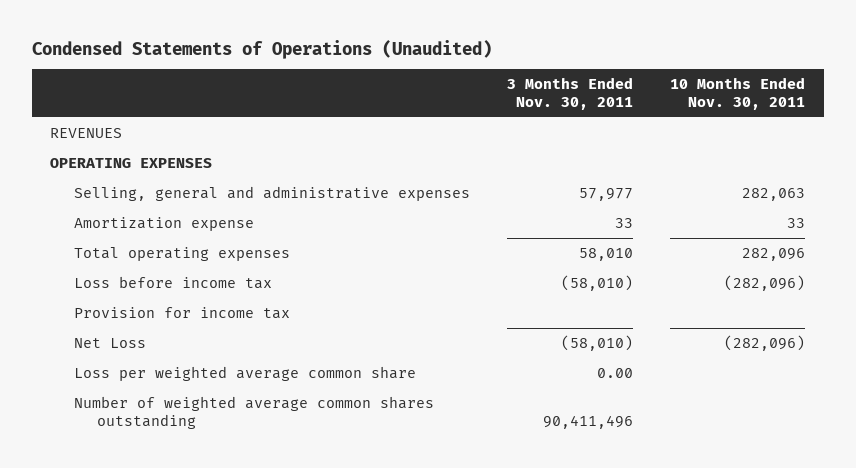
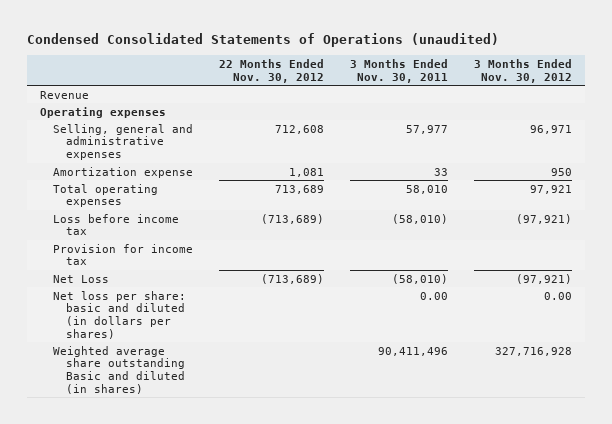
[31,39,492,59] Condensed Statements of Operations (Unaudited) -> [27,33,500,48] Condensed Consolidated Statements of Operations (unaudited)
[670,77,806,111] 10 Months Ended Nov. 30, 2011 -> none
none -> [219,58,325,83] 22 Months Ended Nov. 30, 2012
none -> [473,58,572,83] 3 Months Ended Nov. 30, 2012
[50,127,123,138] REVENUES -> [39,90,89,99] Revenue
[50,157,213,168] OPERATING EXPENSES -> [39,106,166,118] Operating expenses
[73,365,416,381] Loss per weighted average common share -> [53,290,187,339] Net loss per share: basic and diluted (in dollars per shares)
[73,395,434,429] Number of weighted average common shares outstanding -> [53,345,186,394] Weighted average share outstanding Basic and diluted (in shares)

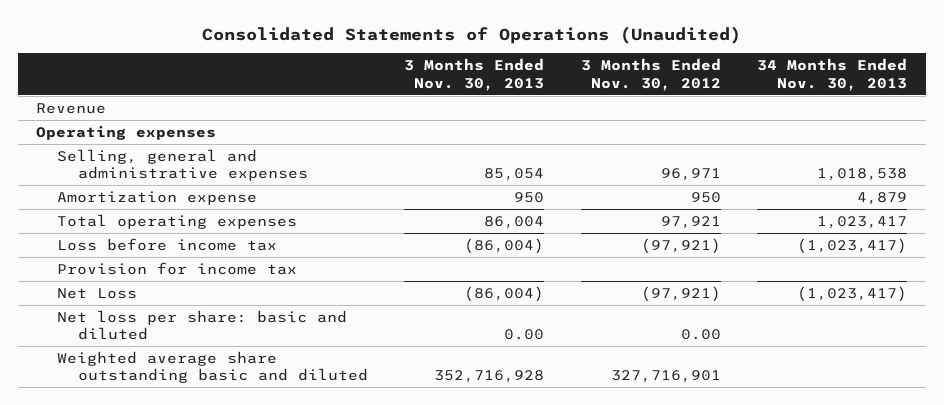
[27,33,500,48] Condensed Consolidated Statements of Operations (unaudited) -> [201,25,741,44] Consolidated Statements of Operations (Unaudited)
[219,58,325,83] 22 Months Ended Nov. 30, 2012 -> none
[349,58,448,83] 3 Months Ended Nov. 30, 2011 -> none
none -> [404,58,545,91] 3 Months Ended Nov. 30, 2013
none -> [757,58,908,91] 34 Months Ended Nov. 30, 2013
[53,290,187,339] Net loss per share: basic and diluted (in dollars per shares) -> [57,309,348,341] Net loss per share: basic and diluted
[53,345,186,394] Weighted average share outstanding Basic and diluted (in shares) -> [57,350,368,384] Weighted average share outstanding basic and diluted
[494,346,572,356] 327,716,928 -> [610,370,721,384] 327,716,901

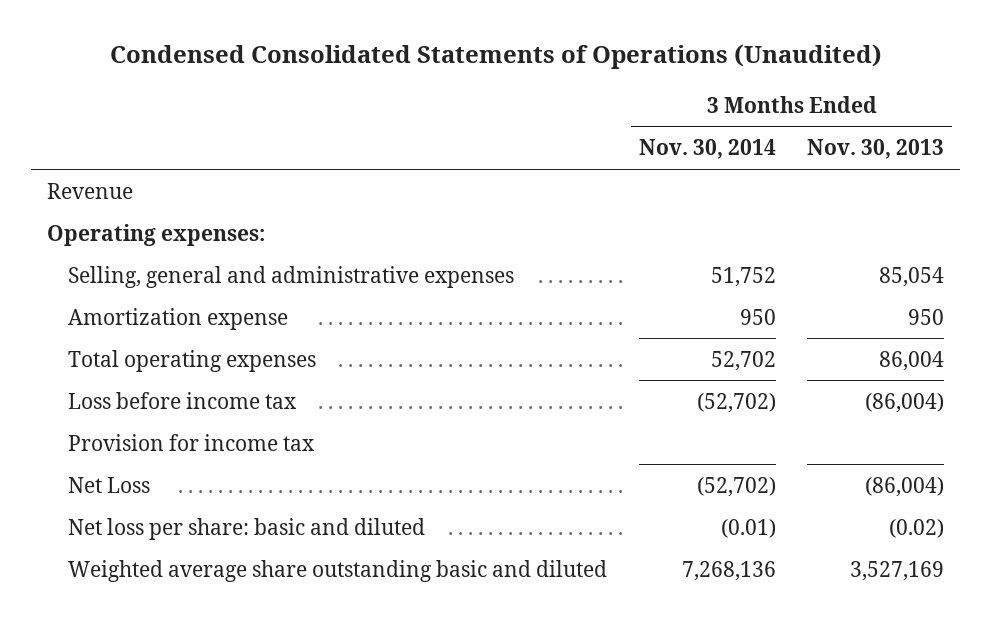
[201,25,741,44] Consolidated Statements of Operations (Unaudited) -> [109,44,882,70] Condensed Consolidated Statements of Operations (Unaudited)
[580,58,721,91] 3 Months Ended Nov. 30, 2012 -> none
[757,58,908,91] 34 Months Ended Nov. 30, 2013 -> none
none -> [638,139,776,160] Nov. 30, 2014
[36,124,217,140] Operating expenses -> [47,223,266,246] Operating expenses:
[504,329,545,341] 0.00 -> [889,518,945,538] (0.02)
[434,370,545,384] 352,716,928 -> [850,560,945,581] 3,527,169

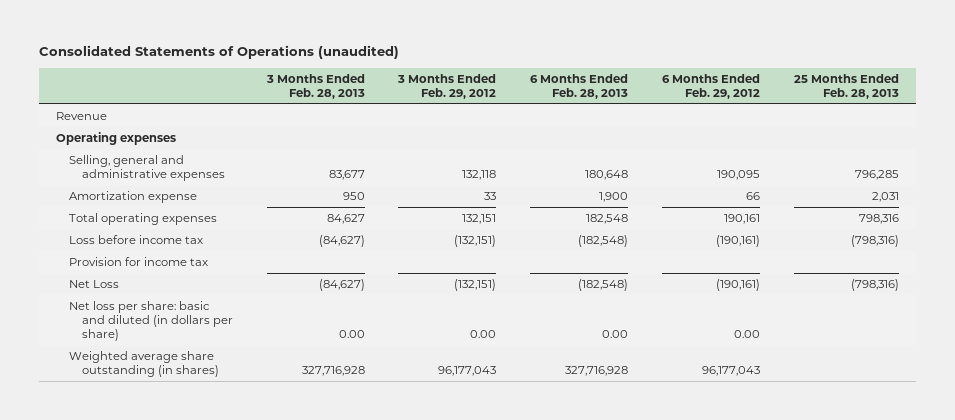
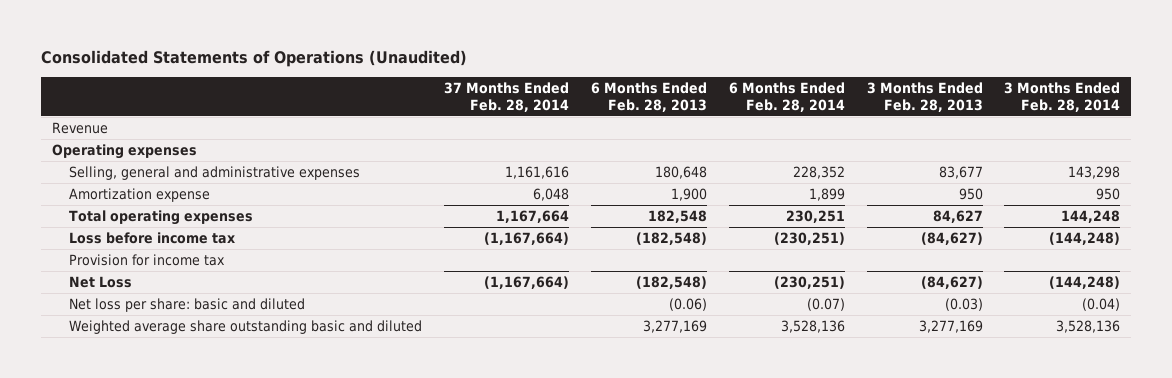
[38,45,399,60] Consolidated Statements of Operations (unaudited) -> [40,49,467,67] Consolidated Statements of Operations (Unaudited)
[397,73,497,99] 3 Months Ended Feb. 29, 2012 -> none
[662,73,761,99] 6 Months Ended Feb. 29, 2012 -> none
[794,73,900,99] 25 Months Ended Feb. 28, 2013 -> none
none -> [444,82,570,112] 37 Months Ended Feb. 28, 2014
none -> [728,82,845,112] 6 Months Ended Feb. 28, 2014
none -> [1004,82,1121,112] 3 Months Ended Feb. 28, 2014
[68,300,233,342] Net loss per share: basic and diluted (in dollars per share) -> [69,298,306,313] Net loss per share: basic and diluted
[338,330,365,339] 0.00 -> [944,298,983,312] (0.03)
[602,330,629,339] 0.00 -> [668,298,707,312] (0.06)
[68,350,219,378] Weighted average share outstanding (in shares) -> [69,320,423,335] Weighted average share outstanding basic and diluted
[301,366,365,377] 327,716,928 -> [918,320,983,334] 3,277,169
[565,366,629,377] 327,716,928 -> [642,320,707,334] 3,277,169

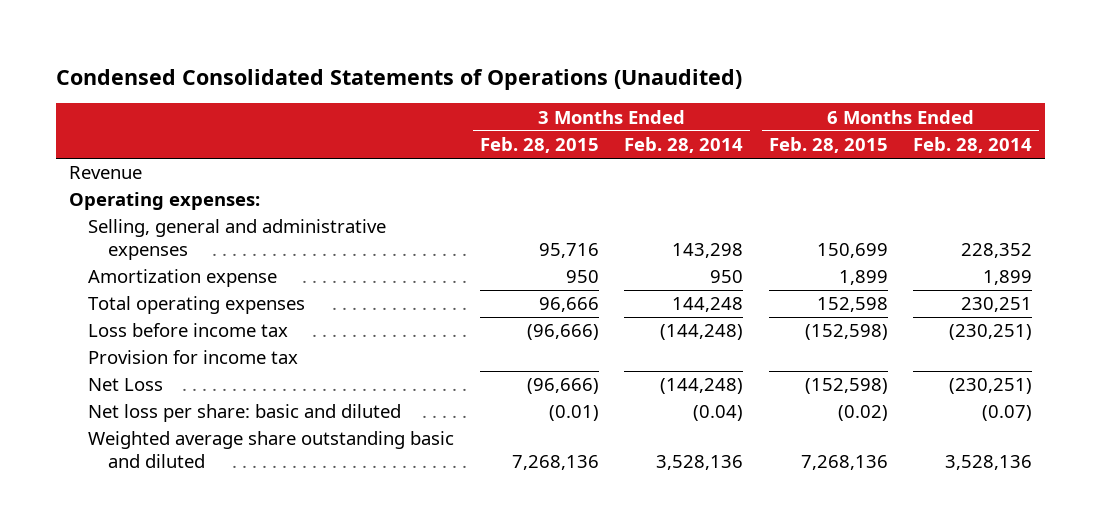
[40,49,467,67] Consolidated Statements of Operations (Unaudited) -> [55,68,742,90] Condensed Consolidated Statements of Operations (Unaudited)
[444,82,570,112] 37 Months Ended Feb. 28, 2014 -> none
[590,82,707,112] 6 Months Ended Feb. 28, 2013 -> none
[866,82,983,112] 3 Months Ended Feb. 28, 2013 -> none
none -> [479,137,599,154] Feb. 28, 2015
none -> [768,137,888,154] Feb. 28, 2015
[51,144,197,160] Operating expenses -> [68,192,260,211] Operating expenses:

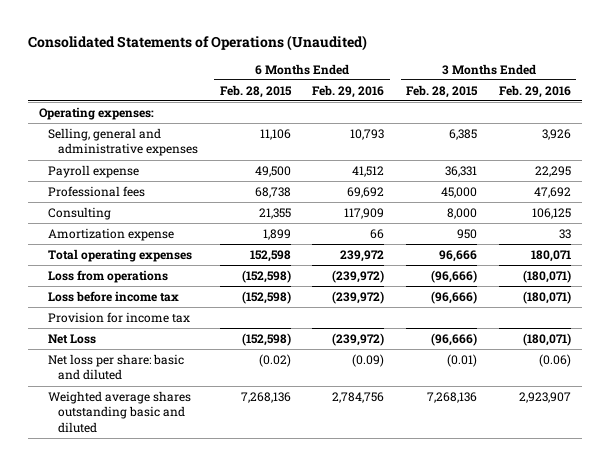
[55,68,742,90] Condensed Consolidated Statements of Operations (Unaudited) -> [27,34,367,51] Consolidated Statements of Operations (Unaudited)
[624,137,744,154] Feb. 28, 2014 -> none
[913,137,1033,154] Feb. 28, 2014 -> none
none -> [312,84,385,98] Feb. 29, 2016
none -> [498,84,571,98] Feb. 29, 2016
[68,166,142,180] Revenue -> none
[538,242,599,258] 95,716 -> [449,128,478,140] 6,385
[816,242,888,258] 150,699 -> [259,128,291,140] 11,106
none -> [48,164,140,178] Payroll expense
none -> [48,185,146,197] Professional fees
none -> [48,206,112,220] Consulting
none -> [48,269,169,283] Loss from operations
[88,431,455,468] Weighted average share outstanding basic and diluted -> [48,390,192,434] Weighted average shares outstanding basic and diluted

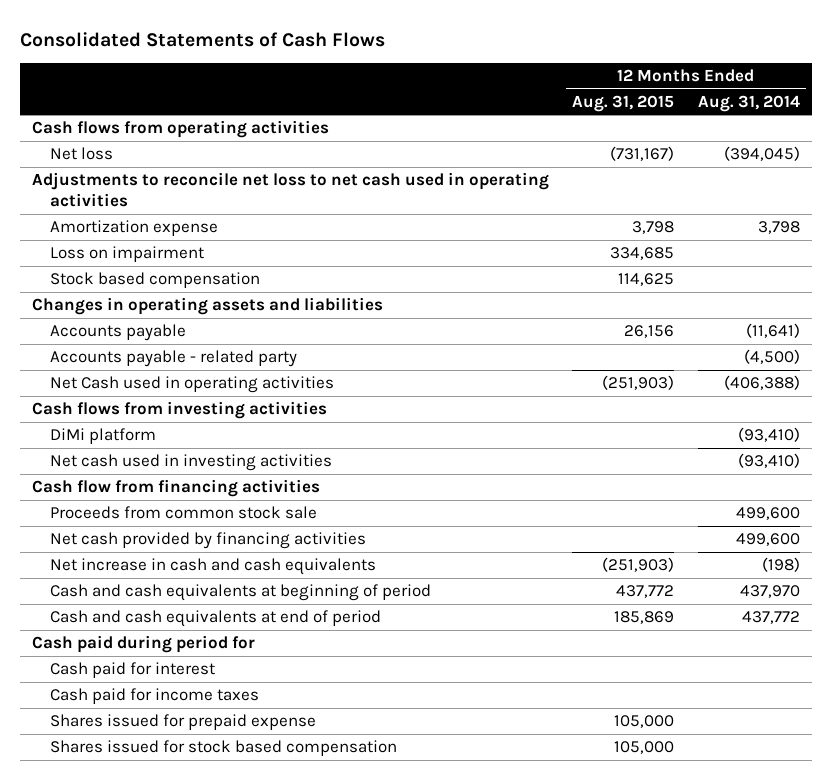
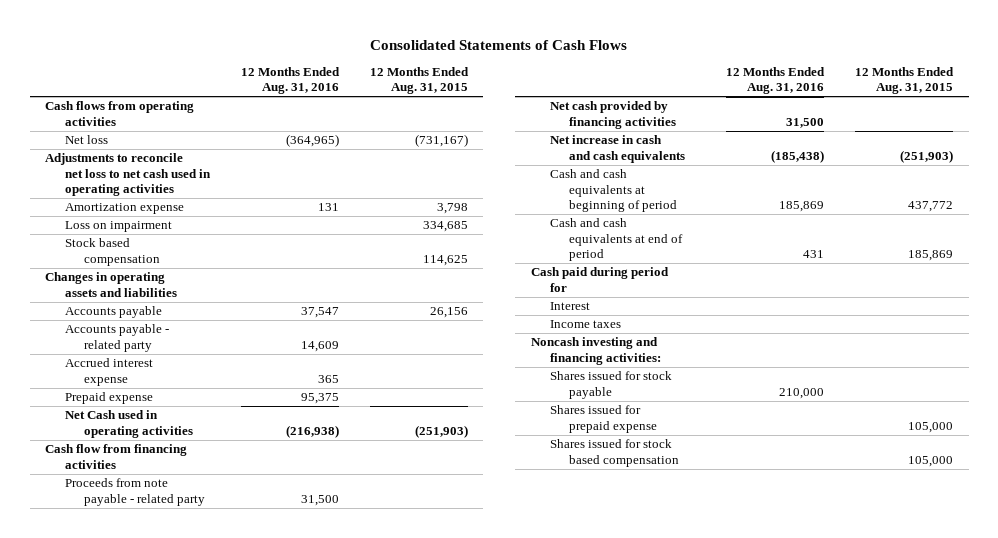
[697,94,800,112] Aug. 31, 2014 -> none
none -> [240,66,340,95] 12 Months Ended Aug. 31, 2016
none -> [64,358,153,386] Accrued interest expense
none -> [64,392,153,405] Prepaid expense
[31,401,327,420] Cash flows from investing activities -> none
[50,428,157,445] DiMi platform -> none
[50,454,333,472] Net cash used in investing activities -> none
[50,506,318,520] Proceeds from common stock sale -> none
none -> [64,478,205,506] Proceeds from note payable - related party
[50,662,216,679] Cash paid for interest -> [550,302,591,311] Interest
[50,688,260,705] Cash paid for income taxes -> [550,320,622,329] Income taxes
none -> [530,337,662,365] Noncash investing and financing activities:
none -> [550,371,673,399] Shares issued for stock payable

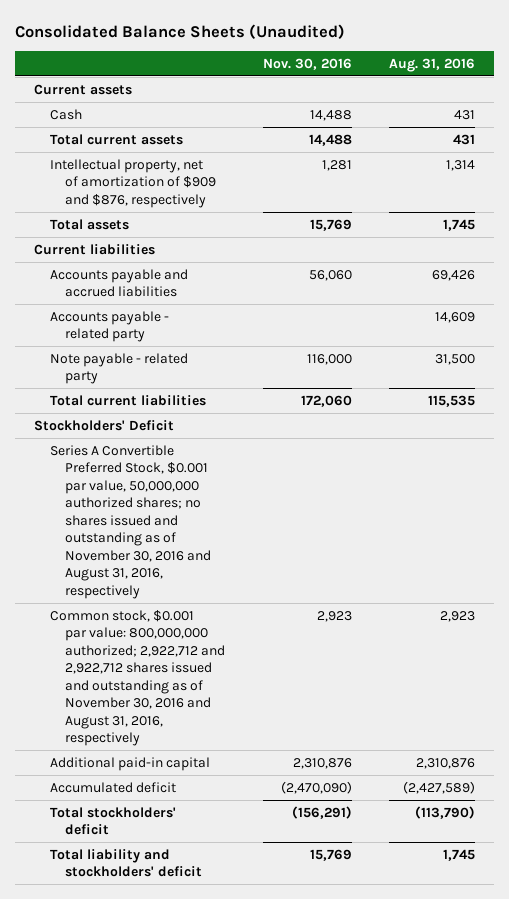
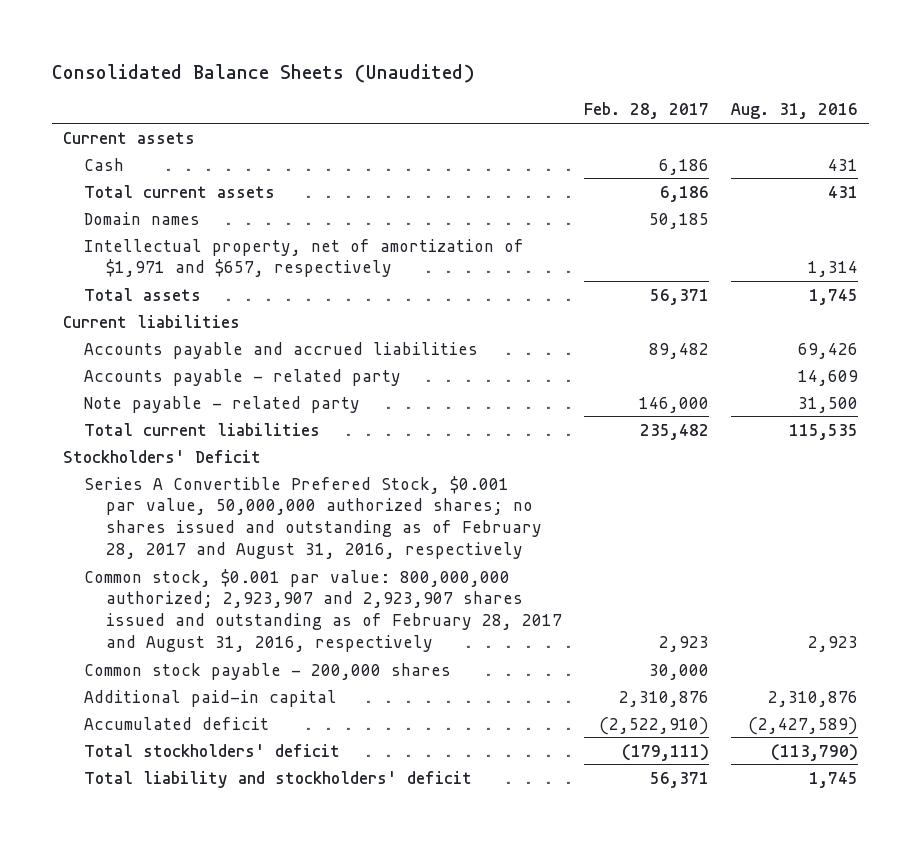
[262,58,352,71] Nov. 30, 2016 -> none
none -> [583,102,709,120] Feb. 28, 2017
none -> [84,211,201,225] Domain names
[49,158,217,208] Intellectual property, net of amortization of $909 and $876, respectively -> [84,238,525,278] Intellectual property, net of amortization of $1,971 and $657, respectively
[49,444,212,599] Series A Convertible Preferred Stock, $0.001 par value, 50,000,000 authorized shares; no shares issued and outstanding as of November 30, 2016 and August 31, 2016, respectively -> [84,475,542,560] Series A Convertible Prefered Stock, $0.001 par value, 50,000,000 authorized shares; no shares issued and outstanding as of February 28, 2017 and August 31, 2016, respectively
[49,609,226,747] Common stock, $0.001 par value: 800,000,000 authorized; 2,922,712 and 2,922,712 shares issued and outstanding as of November 30, 2016 and August 31, 2016, respectively -> [84,568,562,653] Common stock, $0.001 par value: 800,000,000 authorized; 2,923,907 and 2,923,907 shares issued and outstanding as of February 28, 2017 and August 31, 2016, respectively
none -> [84,662,452,680] Common stock payable - 200,000 shares

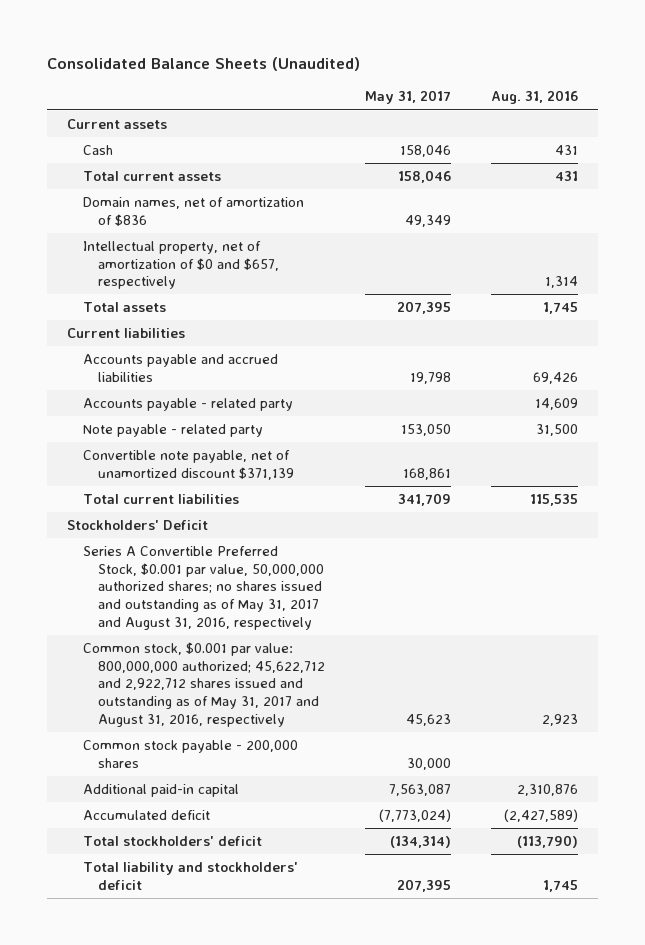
[583,102,709,120] Feb. 28, 2017 -> none
none -> [365,90,452,105] May 31, 2017
[84,211,201,225] Domain names -> [82,196,304,226] Domain names, net of amortization of $836
[84,238,525,278] Intellectual property, net of amortization of $1,971 and $657, respectively -> [82,240,280,290] Intellectual property, net of amortization of $0 and $657, respectively
none -> [82,449,295,480] Convertible note payable, net of unamortized discount $371,139
[84,475,542,560] Series A Convertible Prefered Stock, $0.001 par value, 50,000,000 authorized shares; no shares issued and outstanding as of February 28, 2017 and August 31, 2016, respectively -> [82,545,325,630] Series A Convertible Preferred Stock, $0.001 par value, 50,000,000 authorized shares; no shares issued and outstanding as of May 31, 2017 and August 31, 2016, respectively
[84,568,562,653] Common stock, $0.001 par value: 800,000,000 authorized; 2,923,907 and 2,923,907 shares issued and outstanding as of February 28, 2017 and August 31, 2016, respectively -> [82,641,326,727] Common stock, $0.001 par value: 800,000,000 authorized; 45,622,712 and 2,922,712 shares issued and outstanding as of May 31, 2017 and August 31, 2016, respectively

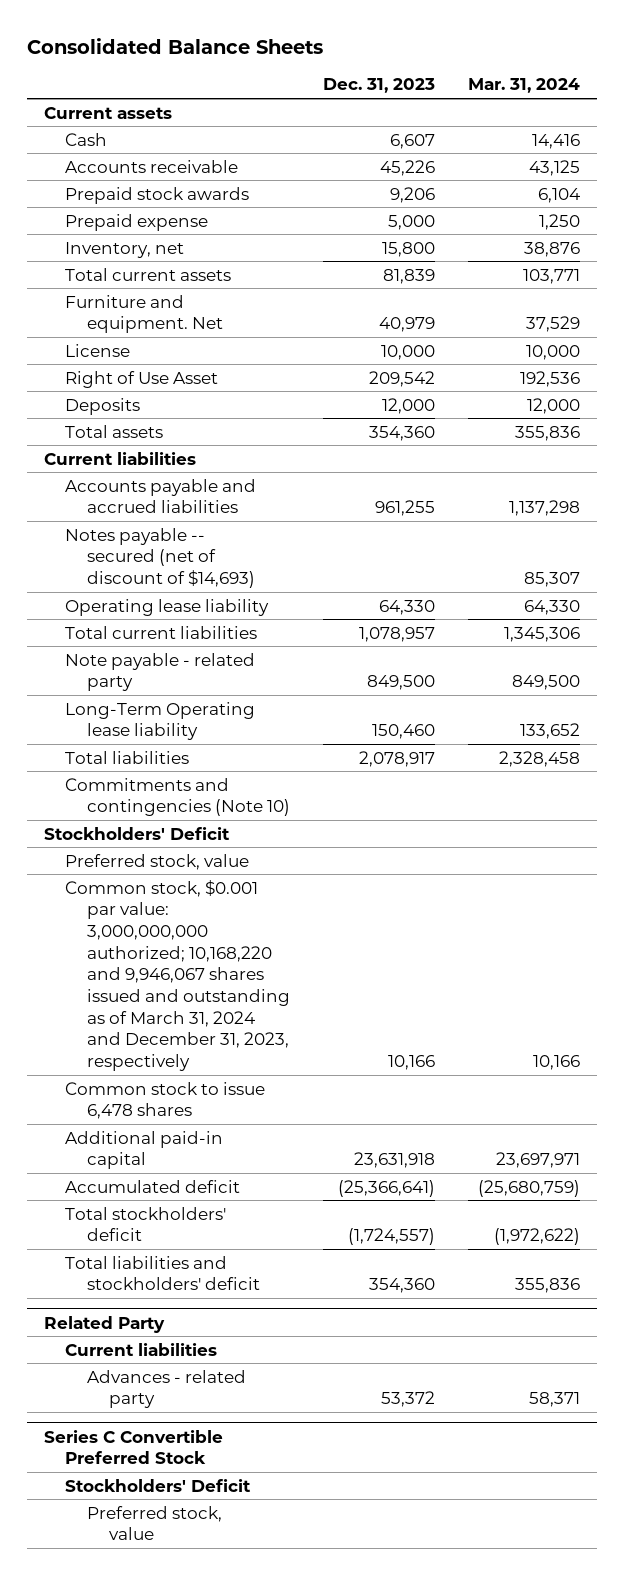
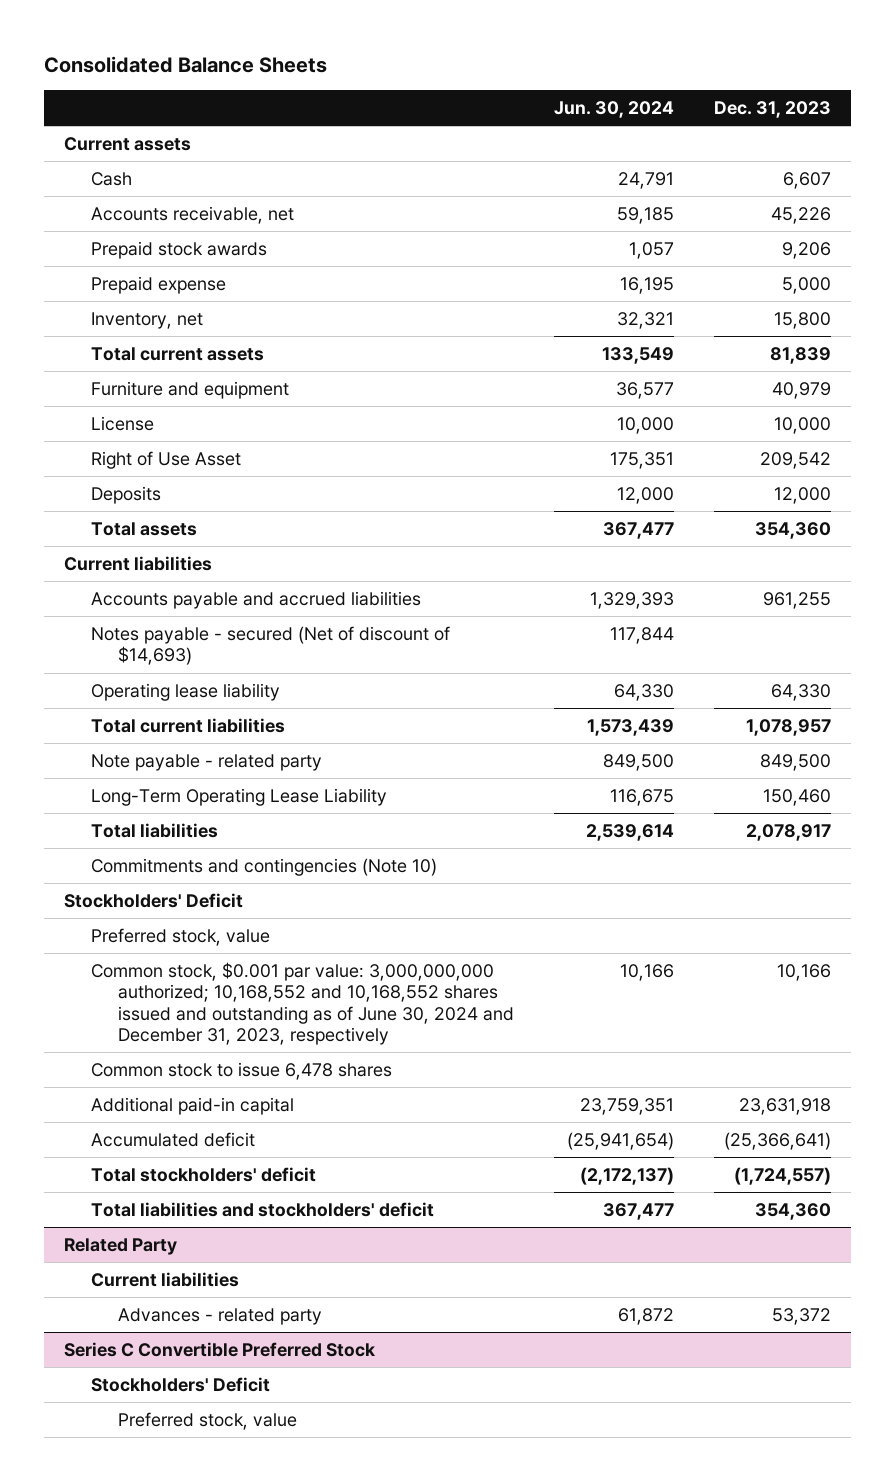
[468,78,581,94] Mar. 31, 2024 -> none
none -> [553,101,674,119] Jun. 30, 2024
[65,159,239,173] Accounts receivable -> [91,206,295,225] Accounts receivable, net
[65,294,224,334] Furniture and equipment. Net -> [91,381,290,400] Furniture and equipment
[65,527,256,589] Notes payable -- secured (net of discount of $14,693) -> [91,626,451,666] Notes payable - secured (Net of discount of $14,693)
[65,701,256,741] Long-Term Operating lease liability -> [91,788,388,807] Long-Term Operating Lease Liability
[65,879,291,1072] Common stock, $0.001 par value: 3,000,000,000 authorized; 10,168,220 and 9,946,067 shares issued and outstanding as of March 31, 2024 and December 31, 2023, respectively -> [91,962,515,1045] Common stock, $0.001 par value: 3,000,000,000 authorized; 10,168,552 and 10,168,552 shares issued and outstanding as of June 30, 2024 and December 31, 2023, respectively

